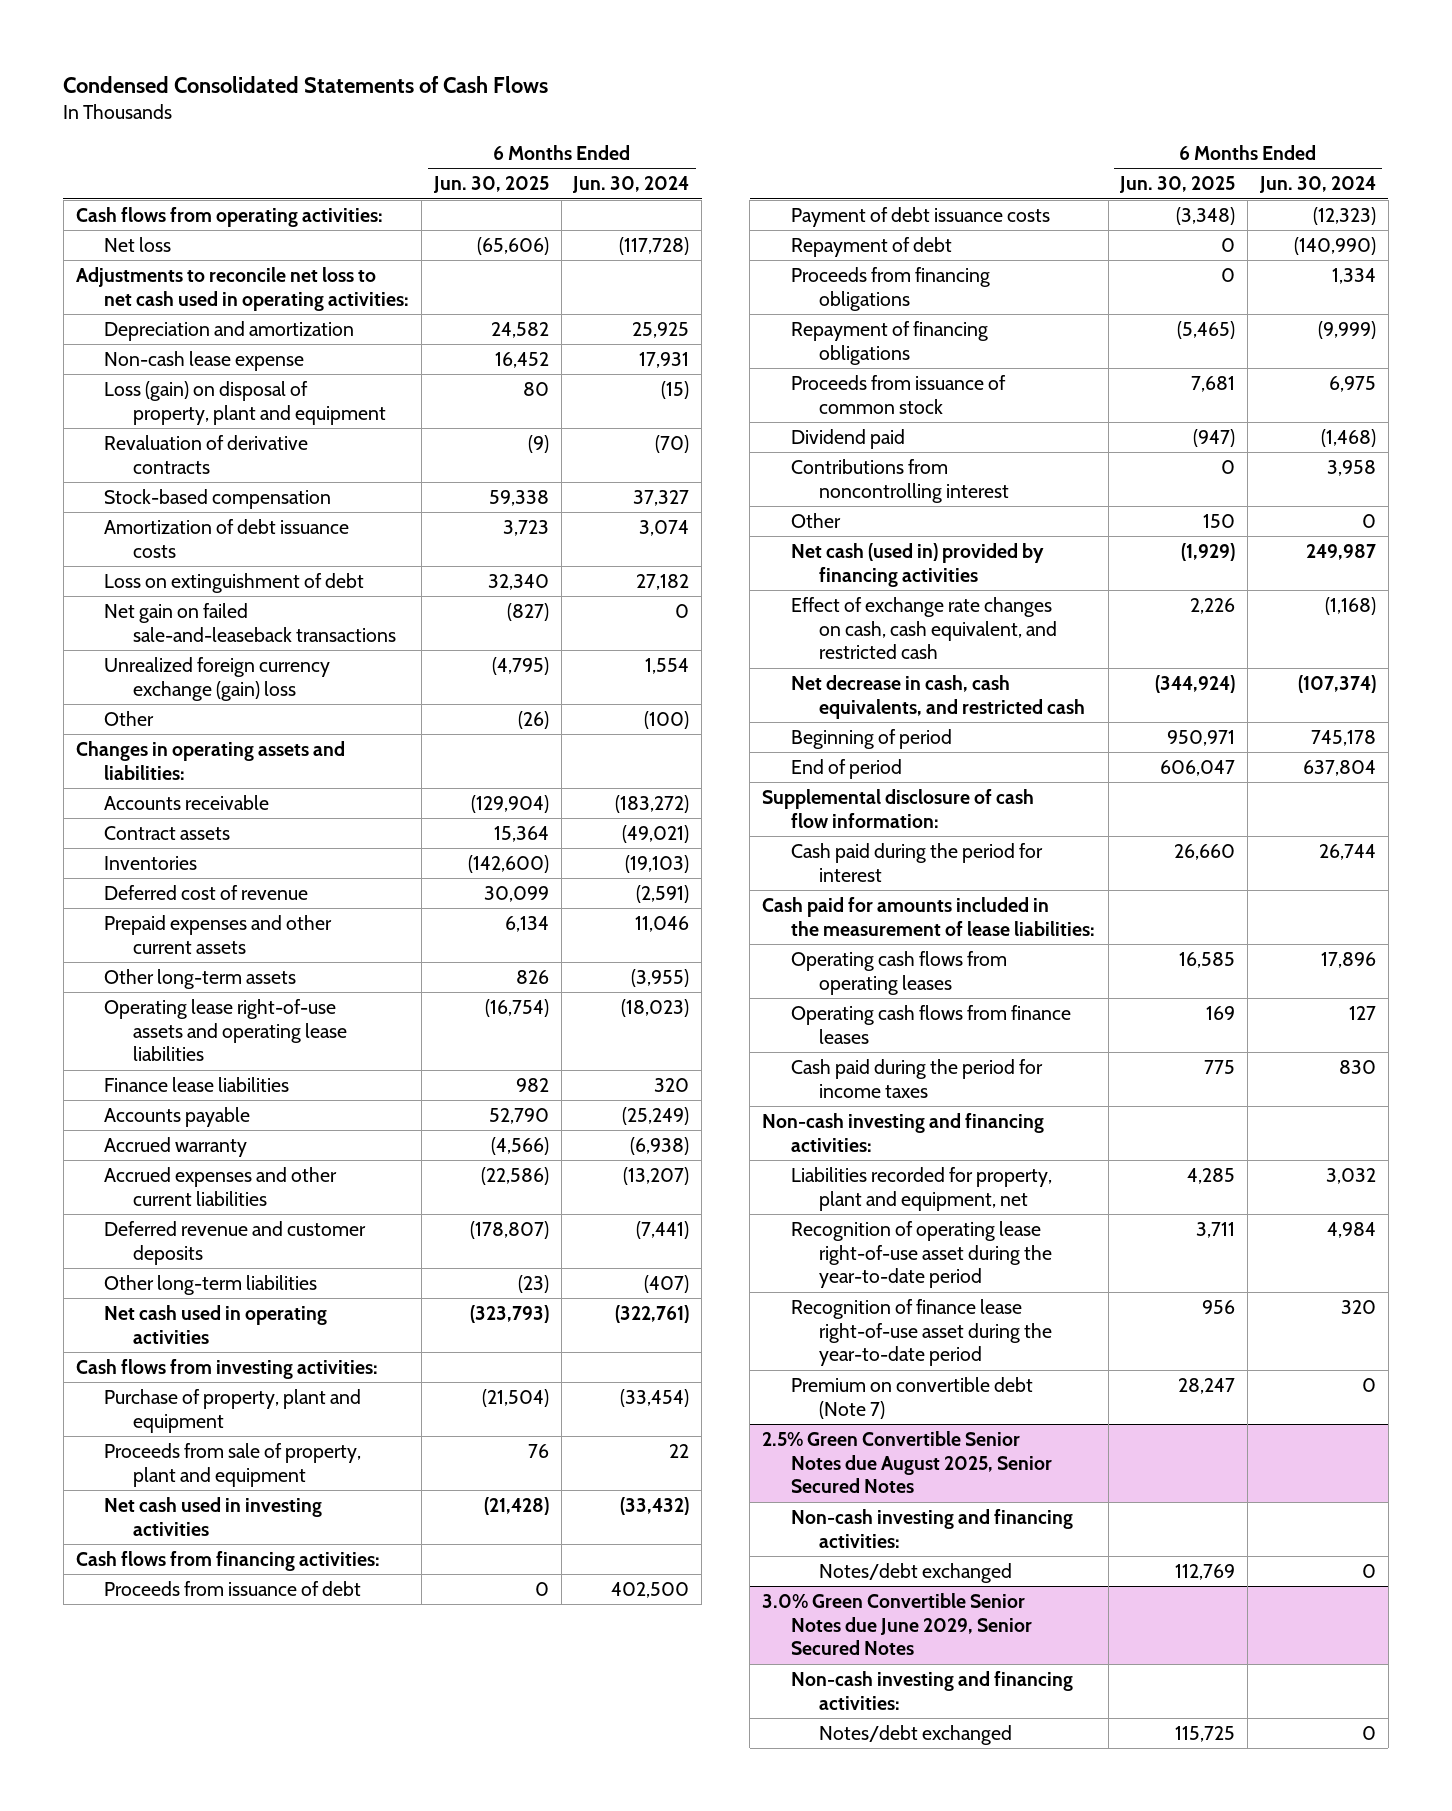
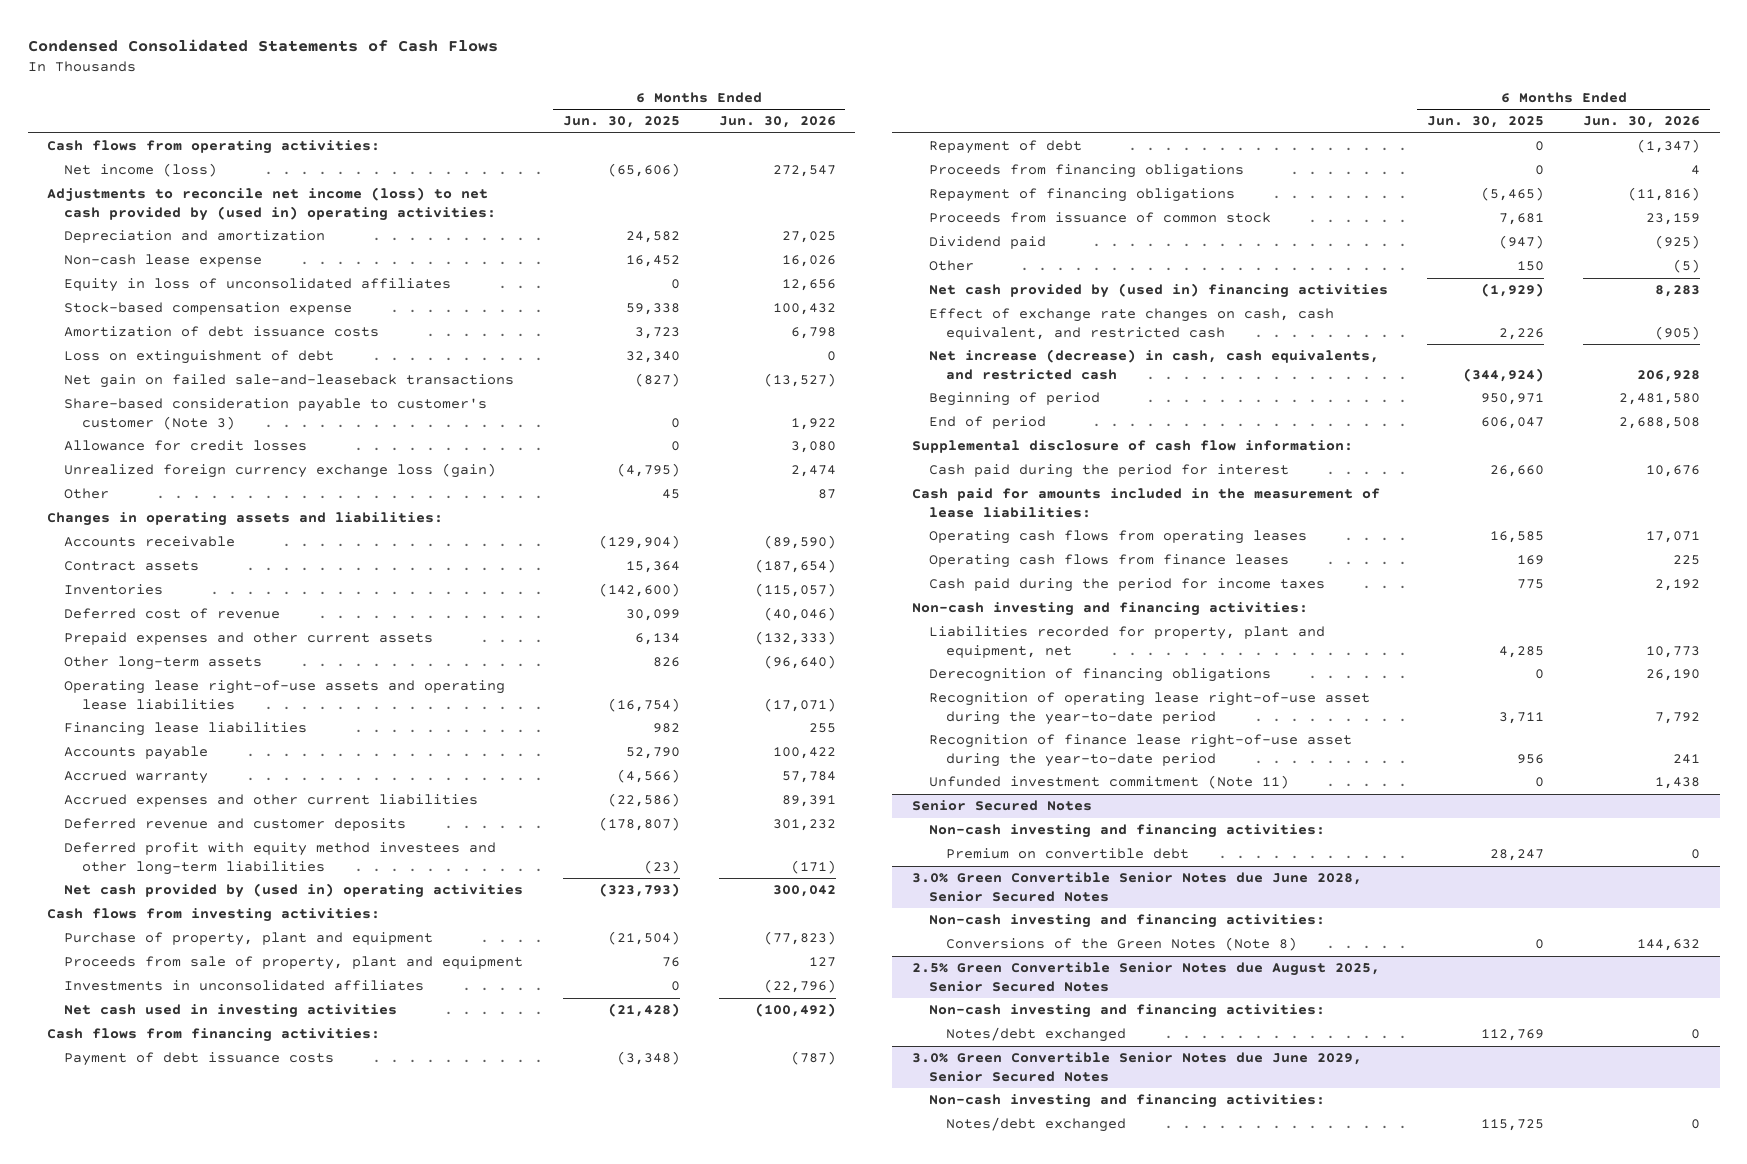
[572,176,690,194] Jun. 30, 2024 -> none
none -> [718,116,836,129] Jun. 30, 2026
[104,236,172,252] Net loss -> [64,163,218,178] Net income (loss)
[75,266,410,311] Adjustments to reconcile net loss to net cash used in operating activities: -> [47,187,497,221] Adjustments to reconcile net income (loss) to net cash provided by (used in) operating activities:
[104,380,386,425] Loss (gain) on disposal of property, plant and equipment -> none
[104,434,309,474] Revaluation of derivative contracts -> none
none -> [64,278,452,293] Equity in loss of unconsolidated affiliates
[104,488,332,509] Stock-based compensation -> [64,302,353,316] Stock-based compensation expense
none -> [64,398,488,430] Share-based consideration payable to customer's customer (Note 3)
none -> [64,440,308,452] Allowance for credit losses
[104,656,331,701] Unrealized foreign currency exchange (gain) loss -> [64,463,497,479] Unrealized foreign currency exchange loss (gain)
[517,710,549,729] (26) -> [661,489,680,500] 45
[104,1076,290,1092] Finance lease liabilities -> [64,722,308,737] Financing lease liabilities
[104,1274,318,1295] Other long-term liabilities -> [64,842,497,875] Deferred profit with equity method investees and other long-term liabilities
[104,1304,328,1344] Net cash used in operating activities -> [64,883,524,899] Net cash provided by (used in) operating activities
none -> [64,980,425,992] Investments in unconsolidated affiliates
[104,1580,362,1596] Proceeds from issuance of debt -> none
[790,458,1010,503] Contributions from noncontrolling interest -> none
[790,542,1044,587] Net cash (used in) provided by financing activities -> [928,283,1388,299] Net cash provided by (used in) financing activities
[790,674,1086,719] Net decrease in cash, cash equivalents, and restricted cash -> [928,349,1379,380] Net increase (decrease) in cash, cash equivalents, and restricted cash
none -> [928,668,1271,683] Derecognition of financing obligations
none -> [928,775,1289,790] Unfunded investment commitment (Note 11)
none -> [911,800,1092,812] Senior Secured Notes
none -> [928,824,1325,839] Non-cash investing and financing activities:
[790,1376,1033,1419] Premium on convertible debt (Note 7) -> [945,848,1189,860] Premium on convertible debt
none -> [911,872,1362,902] 3.0% Green Convertible Senior Notes due June 2028, Senior Secured Notes
none -> [928,914,1325,929] Non-cash investing and financing activities:
none -> [945,937,1297,952] Conversions of the Green Notes (Note 8)

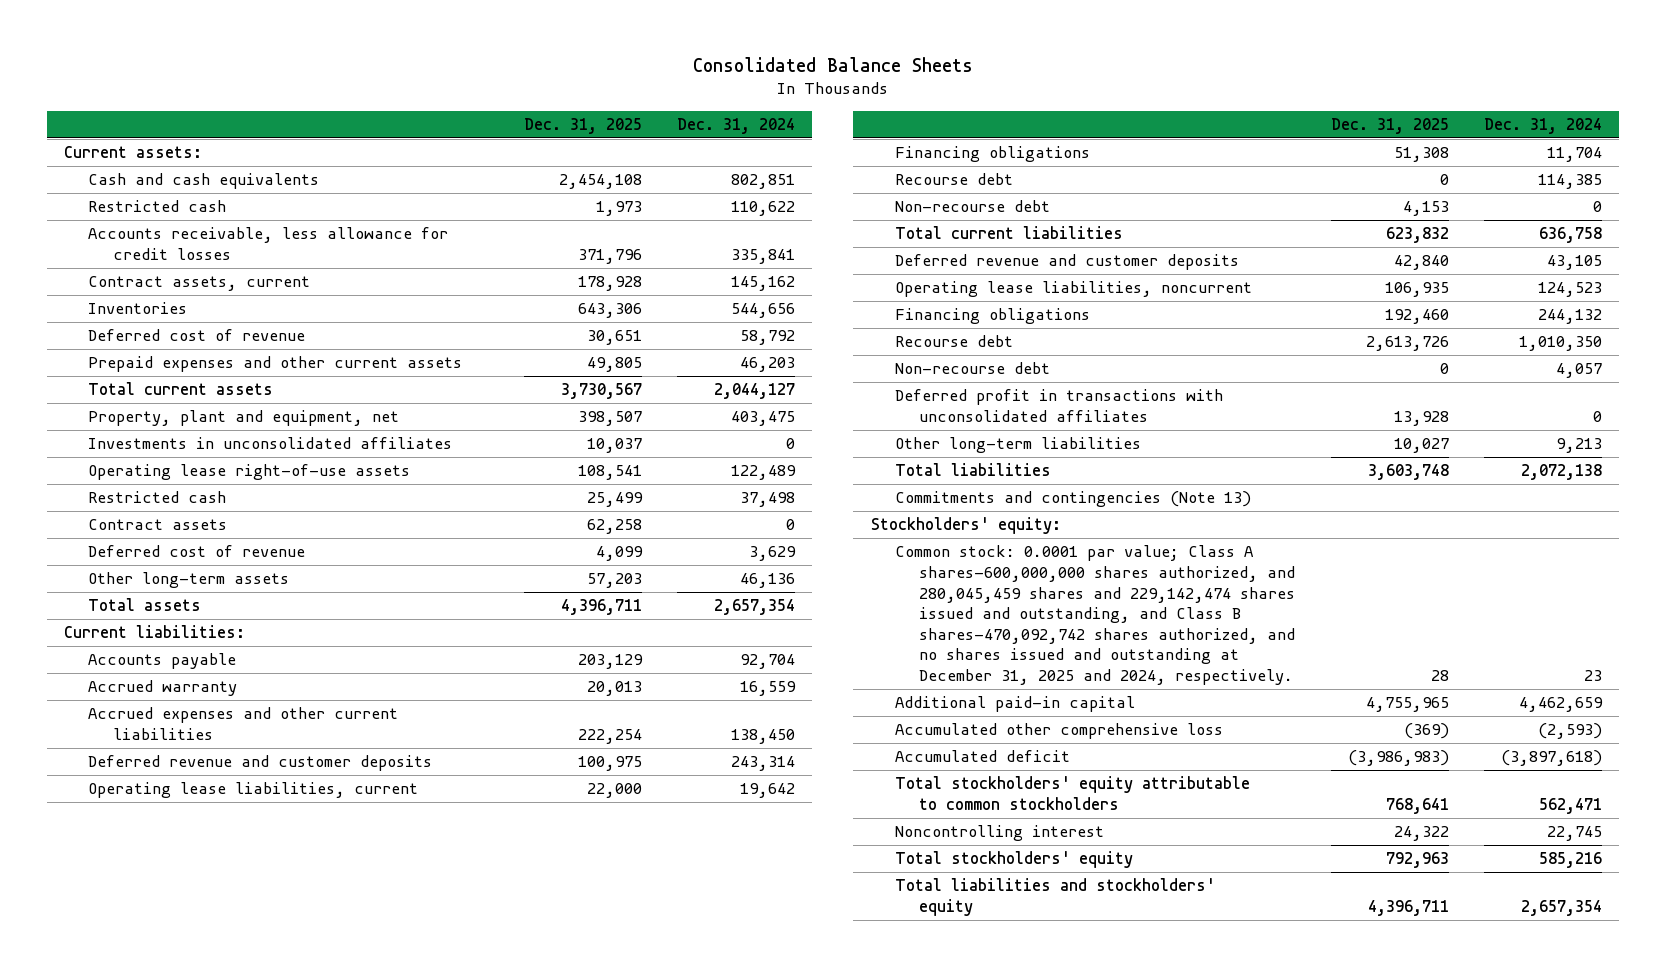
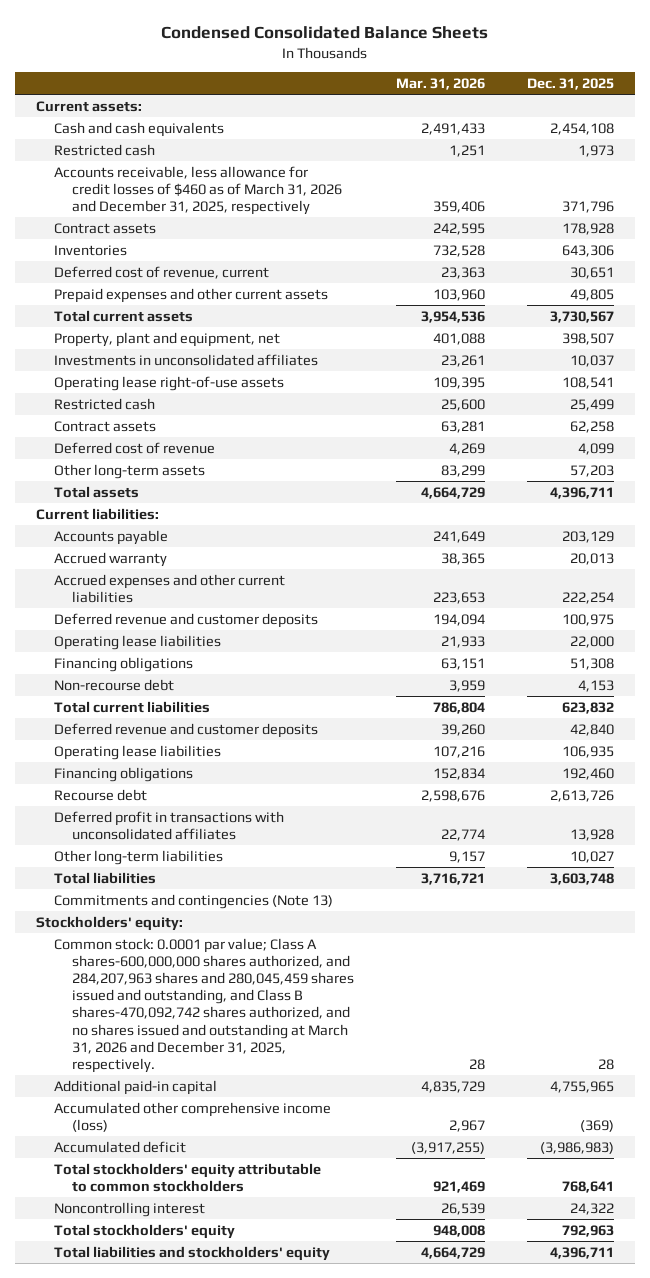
[692,57,973,73] Consolidated Balance Sheets -> [160,25,488,39] Condensed Consolidated Balance Sheets
[676,117,795,134] Dec. 31, 2024 -> none
none -> [395,78,485,91] Mar. 31, 2026
[88,227,449,260] Accounts receivable, less allowance for credit losses -> [53,165,342,216] Accounts receivable, less allowance for credit losses of $460 as of March 31, 2026 and December 31, 2025, respectively
[88,276,311,292] Contract assets, current -> [53,222,156,234] Contract assets
[88,329,306,342] Deferred cost of revenue -> [53,265,269,279] Deferred cost of revenue, current
[88,782,419,799] Operating lease liabilities, current -> [53,634,221,650] Operating lease liabilities
[895,173,1014,186] Recourse debt -> none
[895,281,1253,298] Operating lease liabilities, noncurrent -> [53,744,221,760] Operating lease liabilities
[895,362,1051,375] Non-recourse debt -> none
[895,545,1296,686] Common stock: 0.0001 par value; Class A shares-600,000,000 shares authorized, and 280,045,459 shares and 229,142,474 shares issued and outstanding, and Class B shares-470,092,742 shares authorized, and no shares issued and outstanding at December 31, 2025 and 2024, respectively. -> [53,937,354,1073] Common stock: 0.0001 par value; Class A shares-600,000,000 shares authorized, and 284,207,963 shares and 280,045,459 shares issued and outstanding, and Class B shares-470,092,742 shares authorized, and no shares issued and outstanding at March 31, 2026 and December 31, 2025, respectively.
[895,723,1224,740] Accumulated other comprehensive loss -> [53,1101,331,1132] Accumulated other comprehensive income (loss)

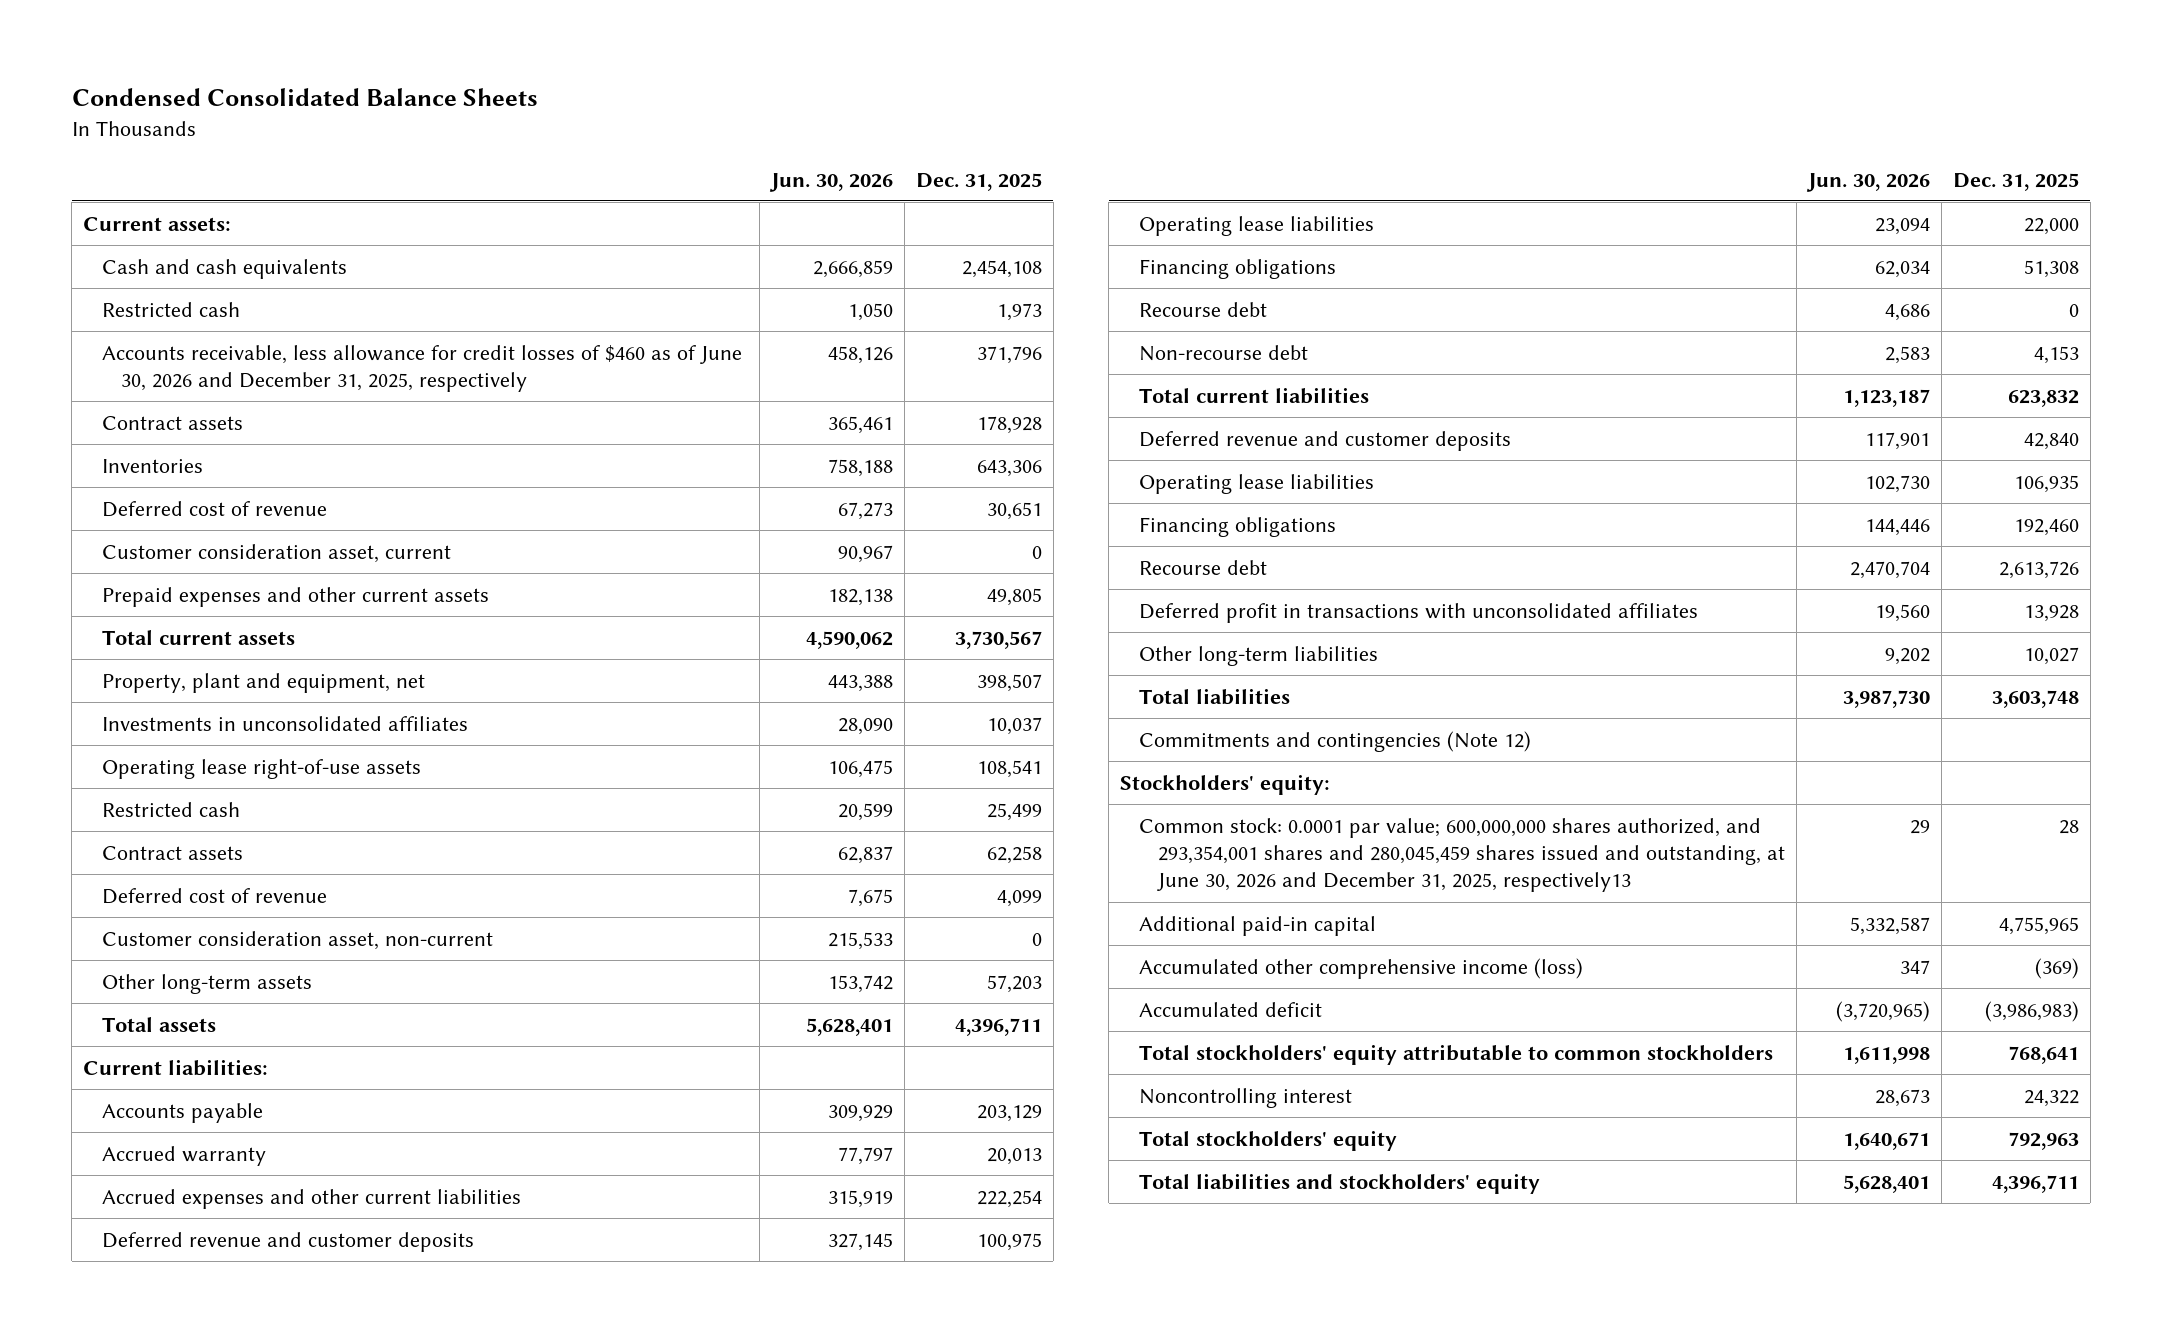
[395,78,485,91] Mar. 31, 2026 -> none
none -> [769,172,894,192] Jun. 30, 2026
[53,165,342,216] Accounts receivable, less allowance for credit losses of $460 as of March 31, 2026 and December 31, 2025, respectively -> [102,344,743,392] Accounts receivable, less allowance for credit losses of $460 as of June 30, 2026 and December 31, 2025, respectively
[53,265,269,279] Deferred cost of revenue, current -> [102,500,328,517] Deferred cost of revenue
none -> [102,543,452,563] Customer consideration asset, current
none -> [102,930,494,950] Customer consideration asset, non-current
none -> [1139,301,1268,317] Recourse debt
[53,893,333,909] Commitments and contingencies (Note 13) -> [1139,730,1532,752] Commitments and contingencies (Note 12)
[53,937,354,1073] Common stock: 0.0001 par value; Class A shares-600,000,000 shares authorized, and 284,207,963 shares and 280,045,459 shares issued and outstanding, and Class B shares-470,092,742 shares authorized, and no shares issued and outstanding at March 31, 2026 and December 31, 2025, respectively. -> [1139,817,1786,893] Common stock: 0.0001 par value; 600,000,000 shares authorized, and 293,354,001 shares and 280,045,459 shares issued and outstanding, at June 30, 2026 and December 31, 2025, respectively13

